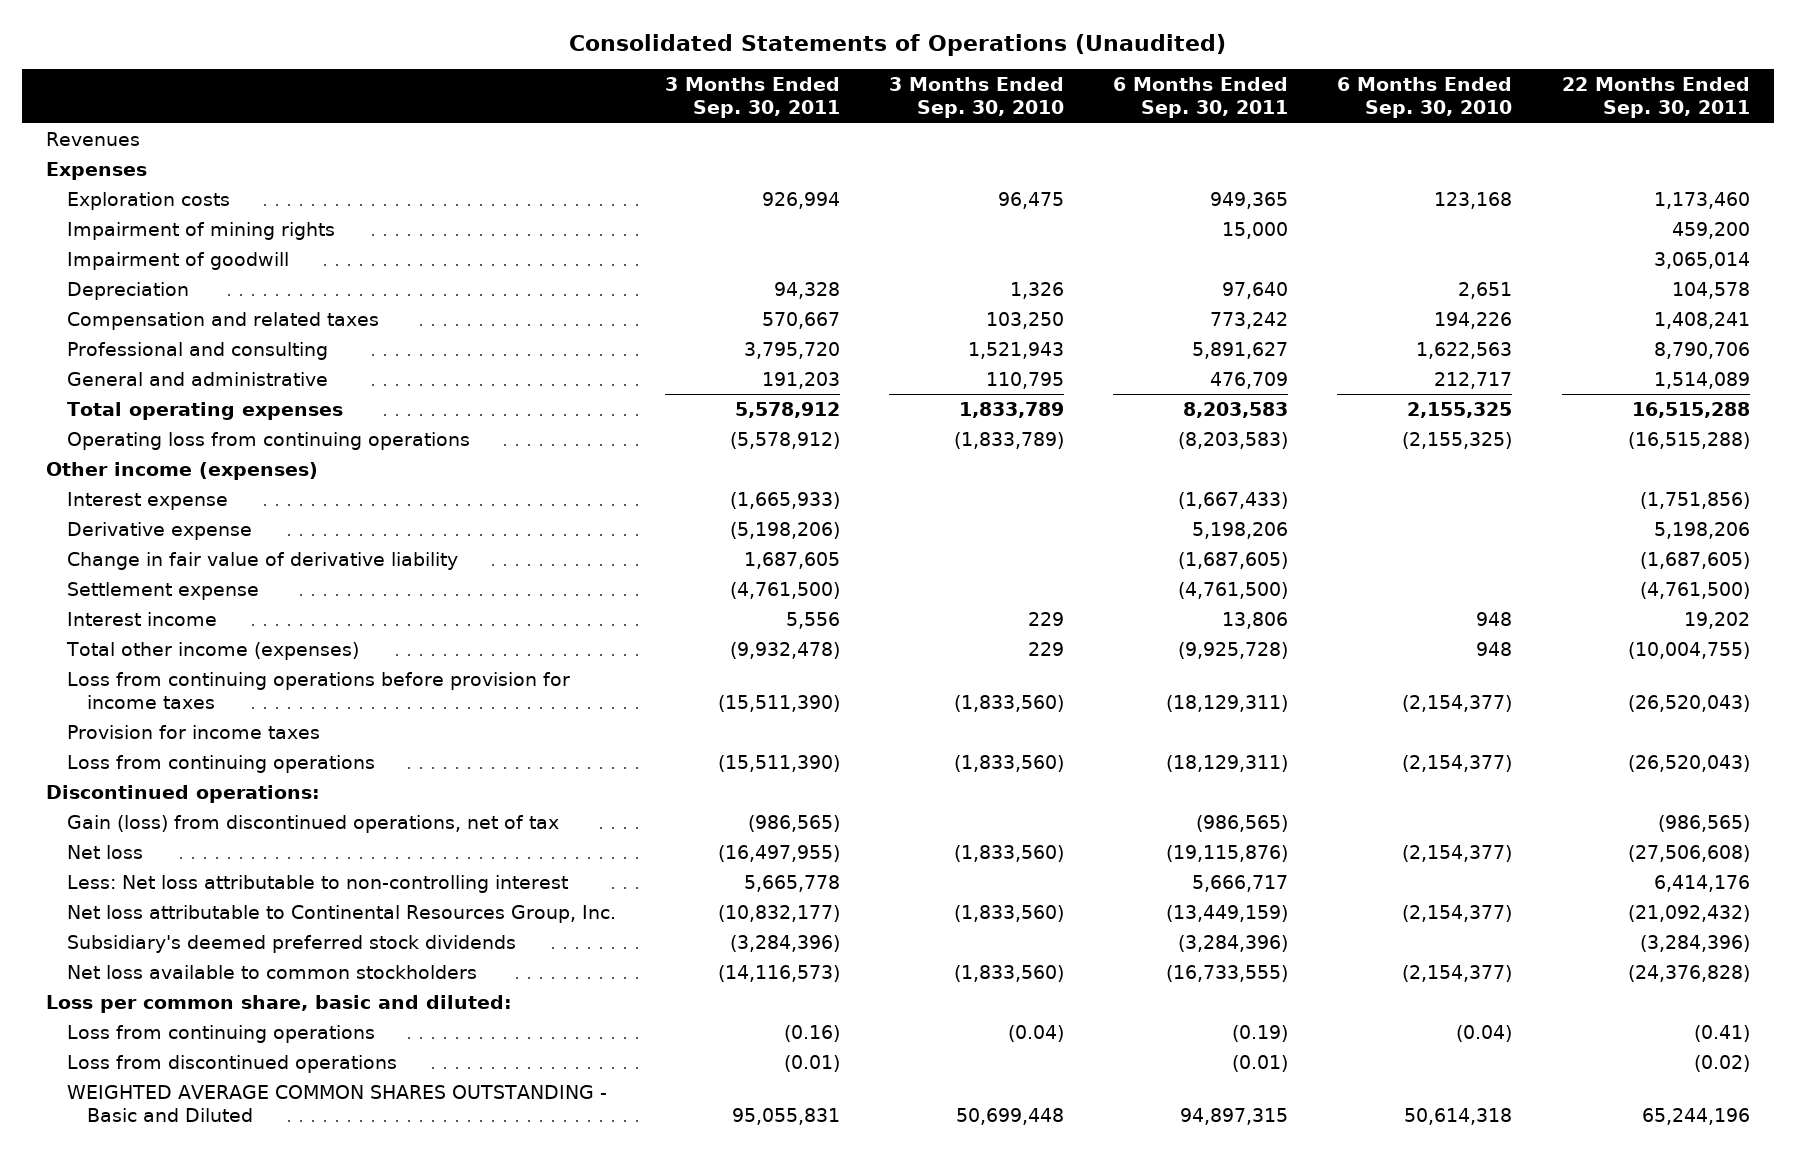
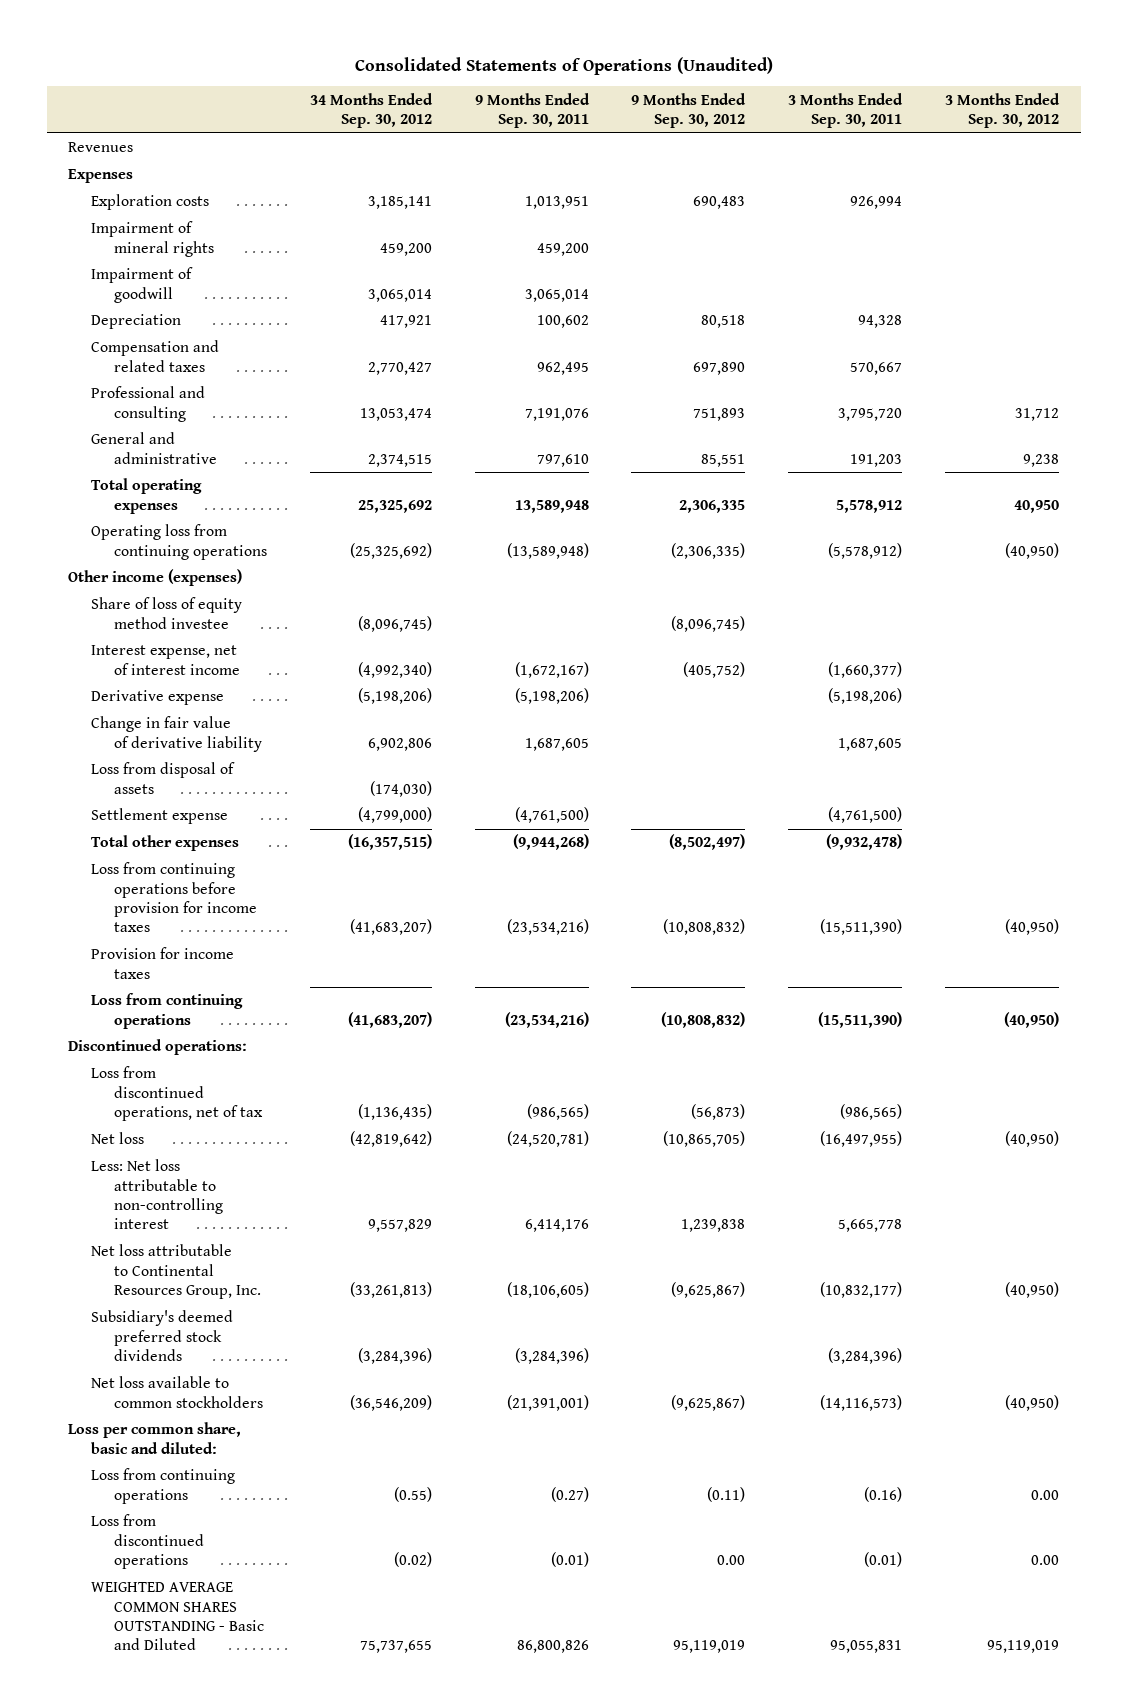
[888,77,1064,119] 3 Months Ended Sep. 30, 2010 -> none
[1113,77,1289,119] 6 Months Ended Sep. 30, 2011 -> none
[1337,77,1513,119] 6 Months Ended Sep. 30, 2010 -> none
[1561,77,1750,119] 22 Months Ended Sep. 30, 2011 -> none
none -> [309,92,433,129] 34 Months Ended Sep. 30, 2012
none -> [474,92,590,129] 9 Months Ended Sep. 30, 2011
none -> [631,92,747,129] 9 Months Ended Sep. 30, 2012
none -> [945,92,1061,129] 3 Months Ended Sep. 30, 2012
[66,222,335,241] Impairment of mining rights -> [91,221,214,257] Impairment of mineral rights
none -> [91,597,243,629] Share of loss of equity method investee
[66,492,228,511] Interest expense -> [91,645,240,675] Interest expense, net of interest income
[729,492,840,510] (1,665,933) -> [828,661,903,678] (1,660,377)
none -> [91,762,236,794] Loss from disposal of assets
[66,612,217,627] Interest income -> none
[65,642,359,661] Total other income (expenses) -> [91,835,240,852] Total other expenses
[66,815,559,834] Gain (loss) from discontinued operations, net of tax -> [91,1066,263,1121] Loss from discontinued operations, net of tax

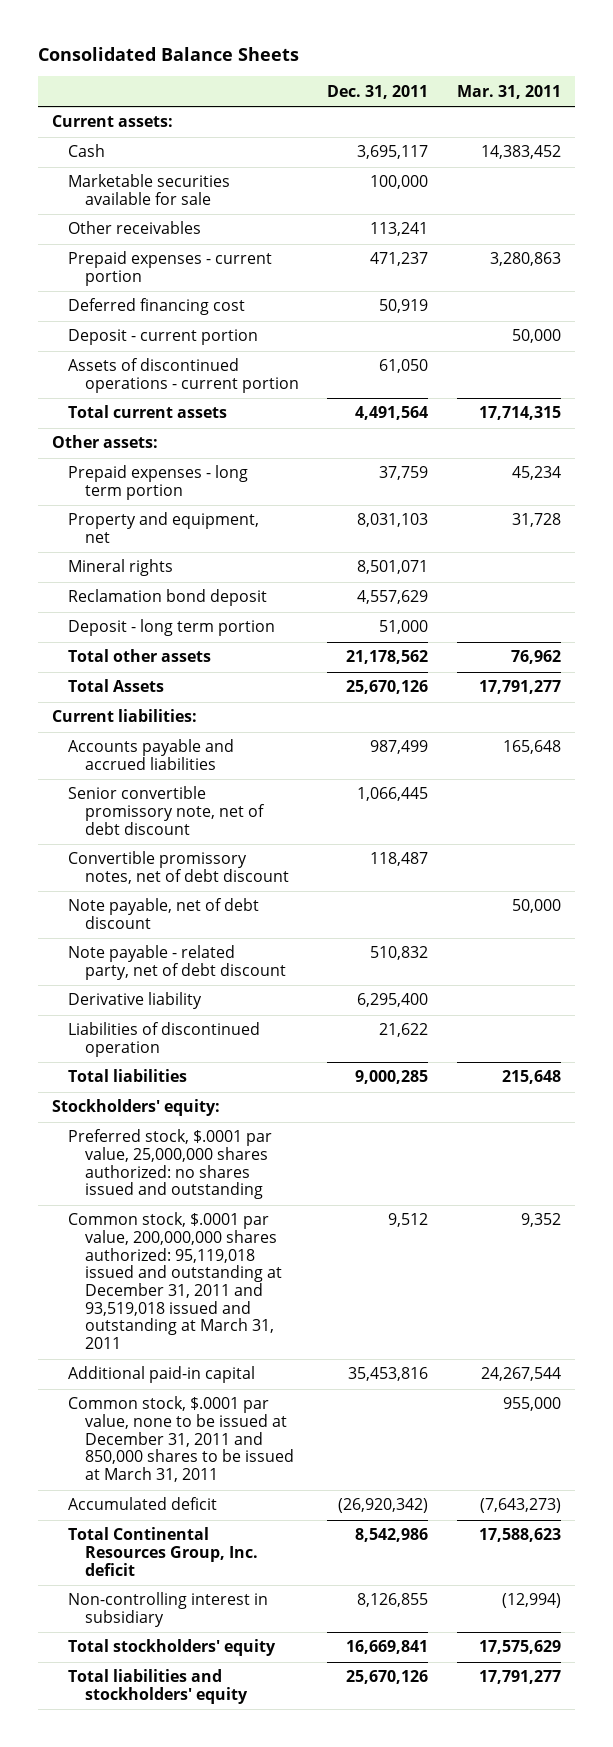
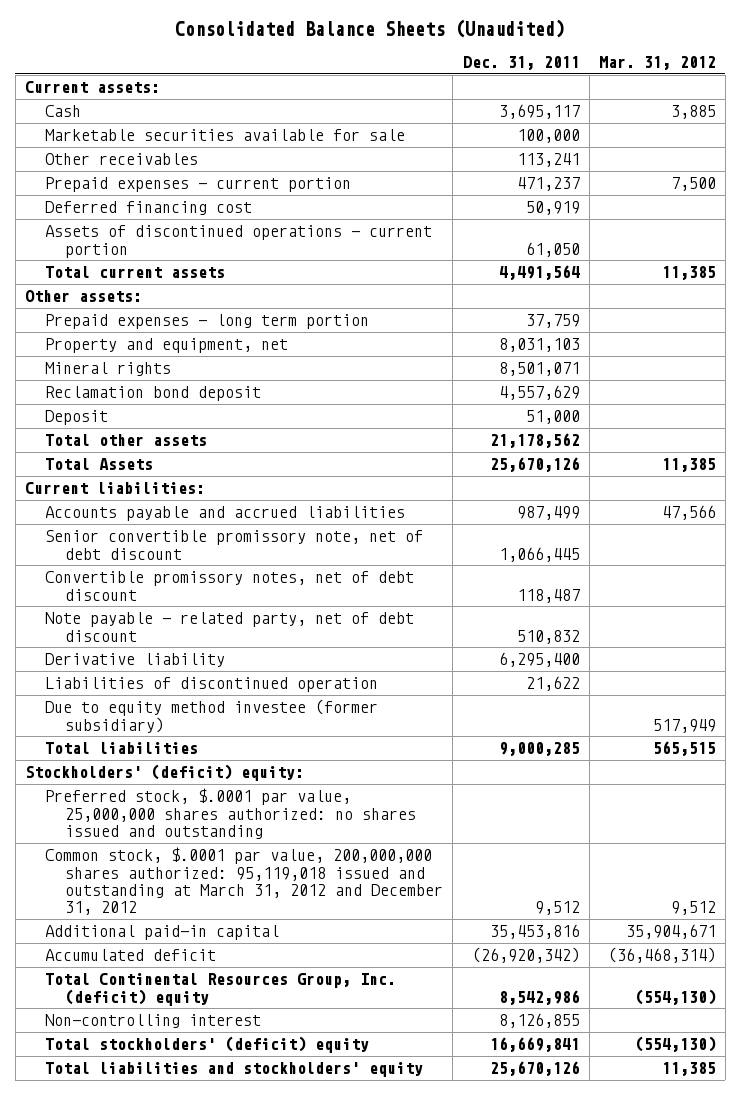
[37,47,299,62] Consolidated Balance Sheets -> [175,19,566,39] Consolidated Balance Sheets (Unaudited)
[456,84,561,99] Mar. 31, 2011 -> none
none -> [598,56,716,71] Mar. 31, 2012
[68,329,259,346] Deposit - current portion -> none
[68,619,276,637] Deposit - long term portion -> [45,410,109,426] Deposit
[68,898,260,929] Note payable, net of debt discount -> none
none -> [45,699,379,733] Due to equity method investee (former subsidiary)
[51,1099,220,1117] Stockholders' equity: -> [24,764,304,782] Stockholders' (deficit) equity:
[68,1212,282,1350] Common stock, $.0001 par value, 200,000,000 shares authorized: 95,119,018 issued and outstanding at December 31, 2011 and 93,519,018 issued and outstanding at March 31, 2011 -> [45,847,444,916] Common stock, $.0001 par value, 200,000,000 shares authorized: 95,119,018 issued and outstanding at March 31, 2012 and December 31, 2012
[68,1396,294,1483] Common stock, $.0001 par value, none to be issued at December 31, 2011 and 850,000 shares to be issued at March 31, 2011 -> none
[68,1527,258,1576] Total Continental Resources Group, Inc. deficit -> [45,973,397,1006] Total Continental Resources Group, Inc. (deficit) equity
[68,1592,269,1627] Non-controlling interest in subsidiary -> [45,1014,262,1029] Non-controlling interest
[68,1639,277,1657] Total stockholders' equity -> [45,1036,370,1054] Total stockholders' (deficit) equity

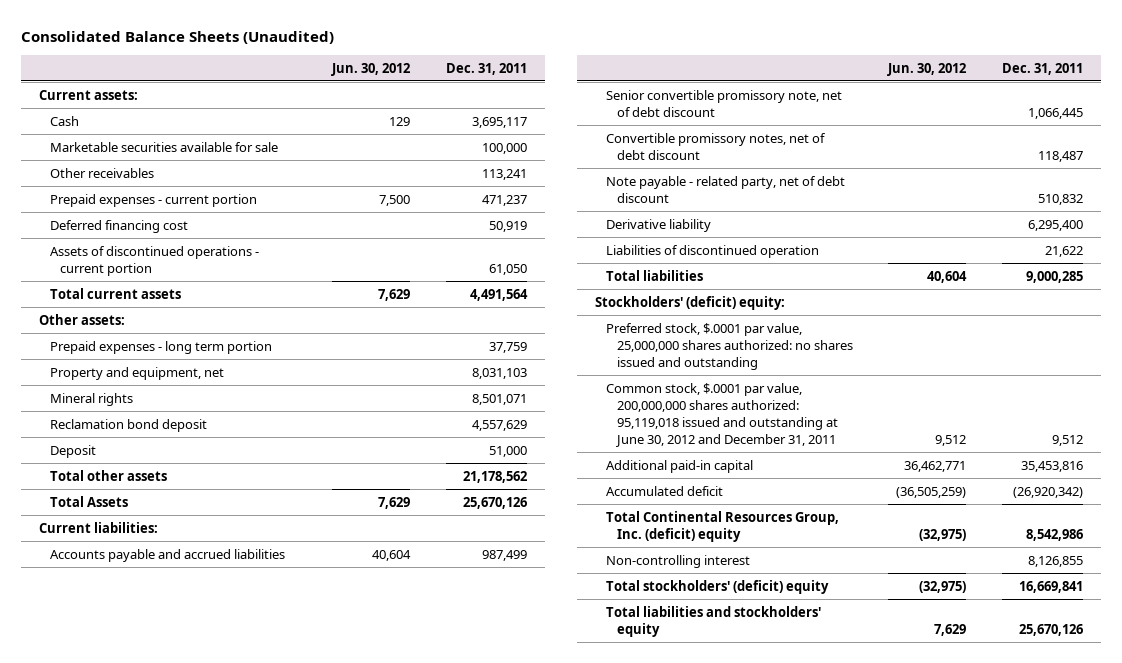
[598,56,716,71] Mar. 31, 2012 -> none
none -> [330,62,410,76] Jun. 30, 2012
[45,699,379,733] Due to equity method investee (former subsidiary) -> none
[45,847,444,916] Common stock, $.0001 par value, 200,000,000 shares authorized: 95,119,018 issued and outstanding at March 31, 2012 and December 31, 2012 -> [605,382,838,448] Common stock, $.0001 par value, 200,000,000 shares authorized: 95,119,018 issued and outstanding at June 30, 2012 and December 31, 2011

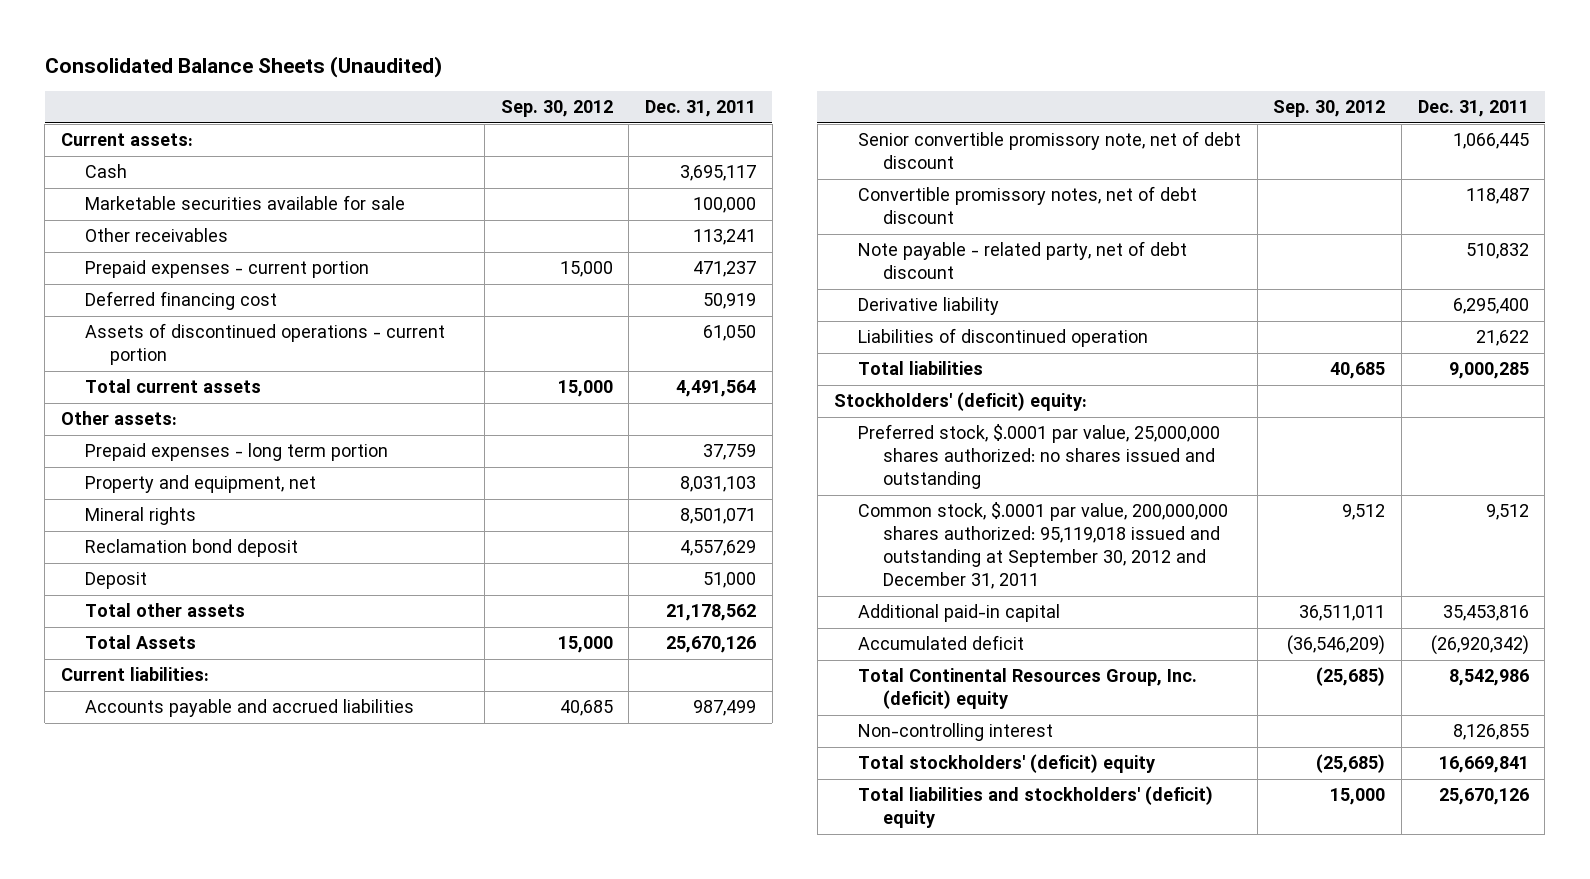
[330,62,410,76] Jun. 30, 2012 -> none
none -> [500,100,613,118] Sep. 30, 2012
[605,382,838,448] Common stock, $.0001 par value, 200,000,000 shares authorized: 95,119,018 issued and outstanding at June 30, 2012 and December 31, 2011 -> [858,502,1229,590] Common stock, $.0001 par value, 200,000,000 shares authorized: 95,119,018 issued and outstanding at September 30, 2012 and December 31, 2011
[605,605,821,637] Total liabilities and stockholders' equity -> [858,786,1214,829] Total liabilities and stockholders' (deficit) equity

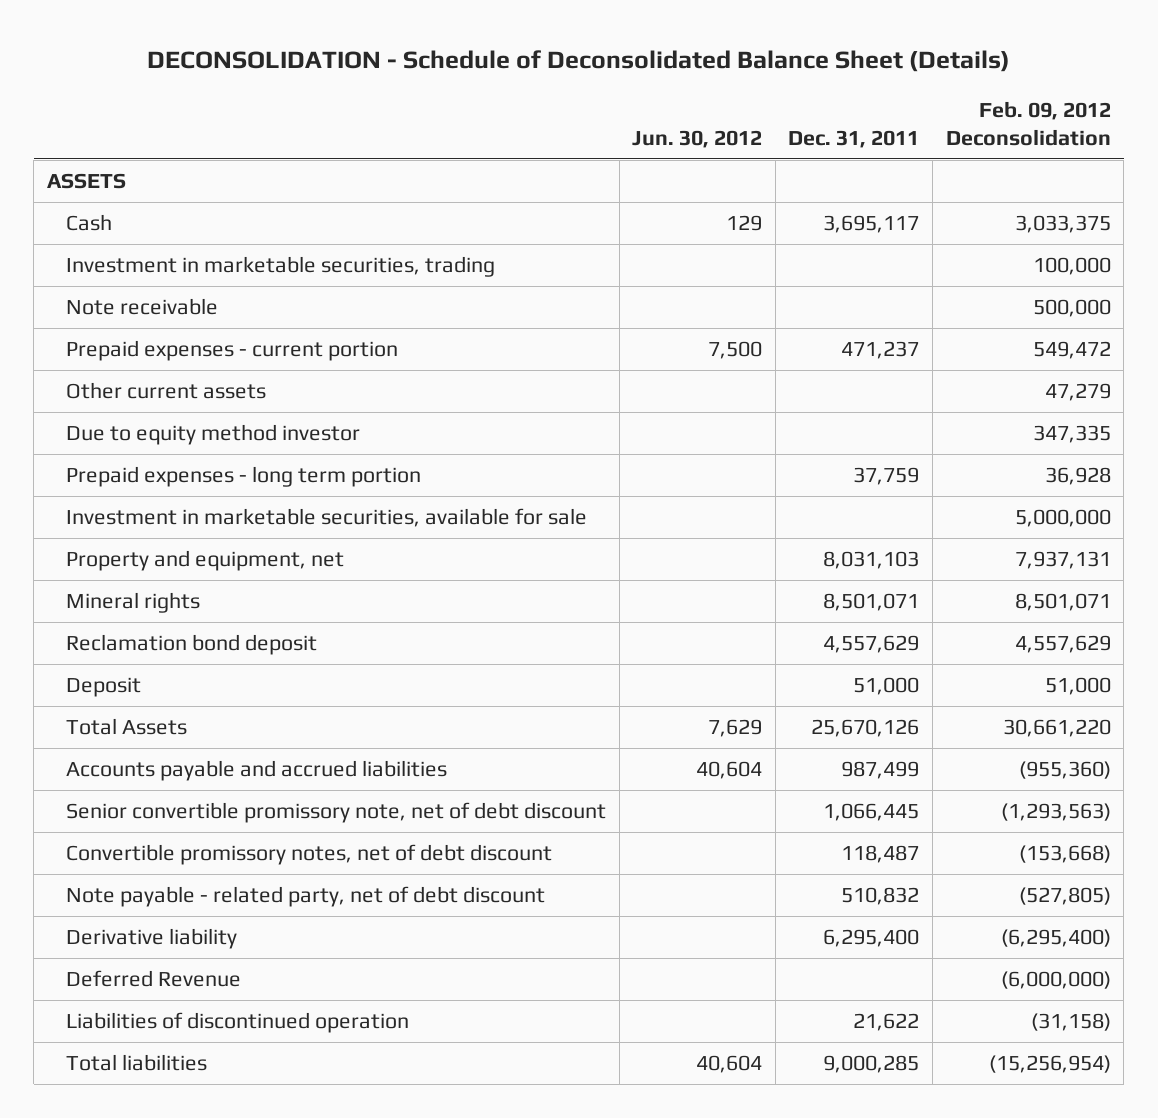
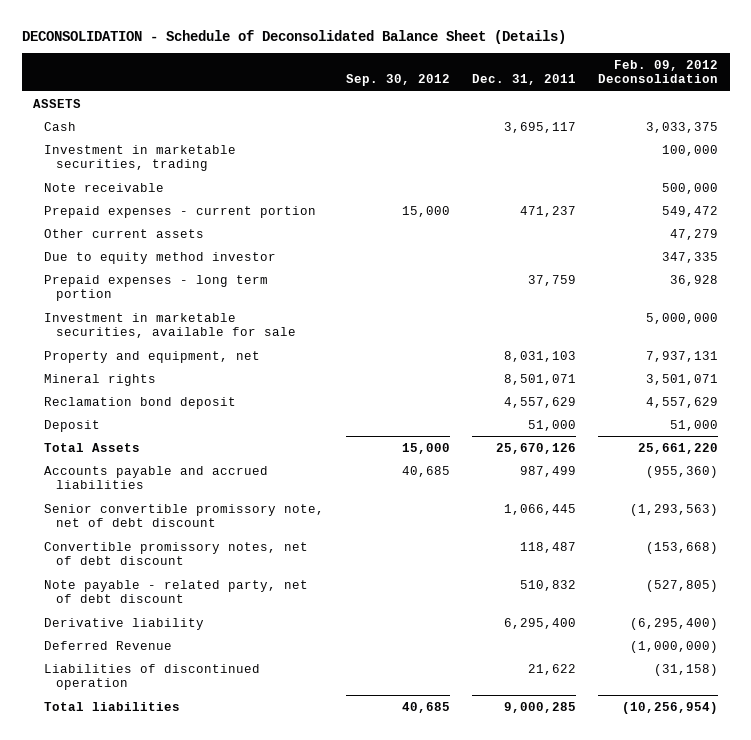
[632,129,763,148] Jun. 30, 2012 -> none
none -> [346,74,451,87] Sep. 30, 2012
[1014,593,1111,612] 8,501,071 -> [646,373,719,385] 3,501,071
[1002,719,1111,738] 30,661,220 -> [638,442,719,454] 25,661,220
[1000,971,1111,990] (6,000,000) -> [630,640,719,653] (1,000,000)
[988,1055,1111,1074] (15,256,954) -> [622,701,719,714] (10,256,954)

